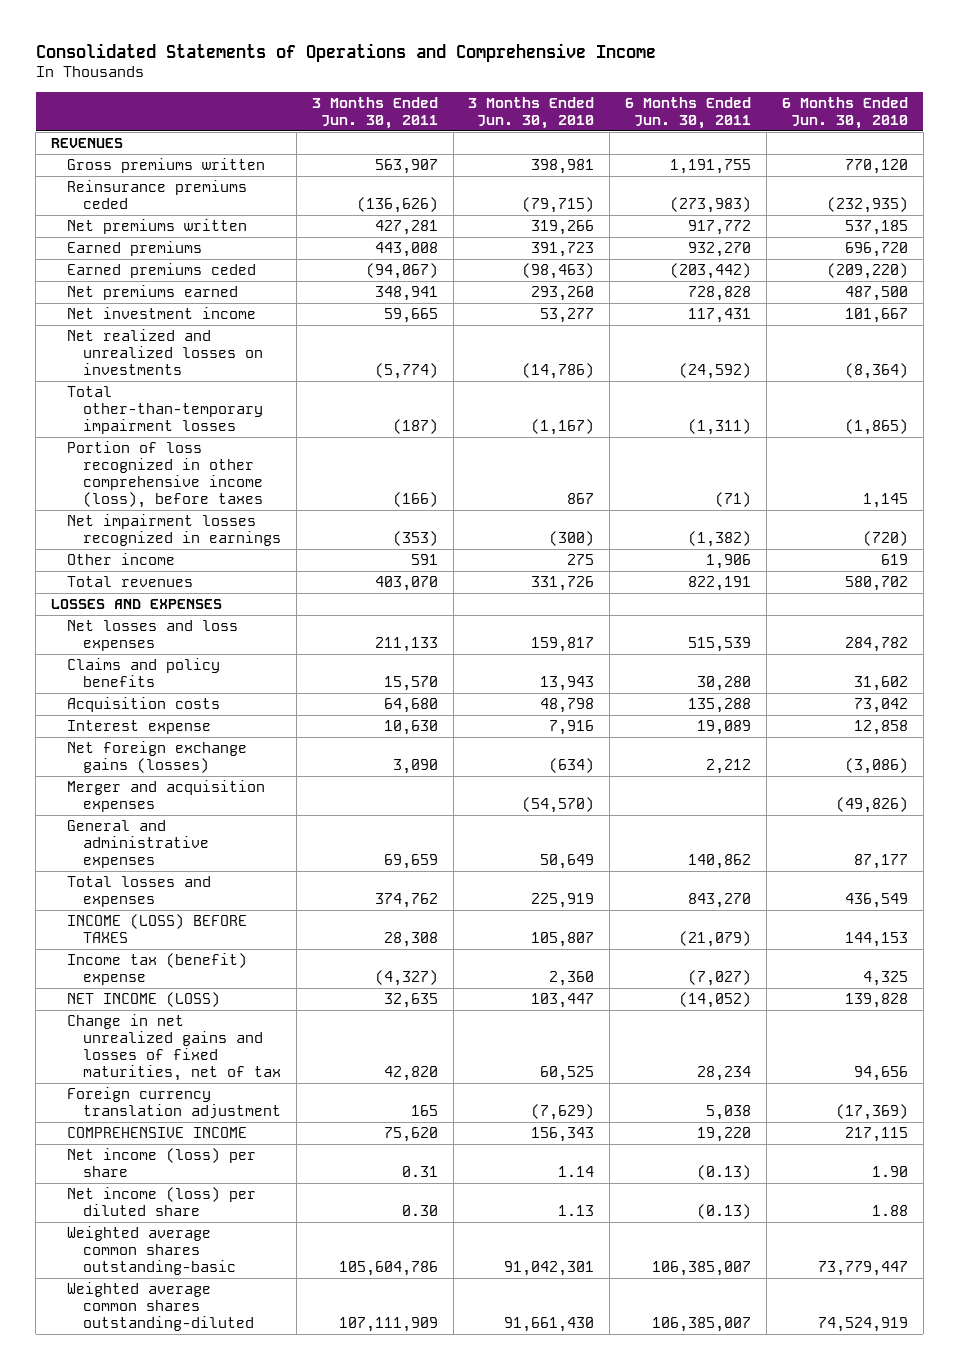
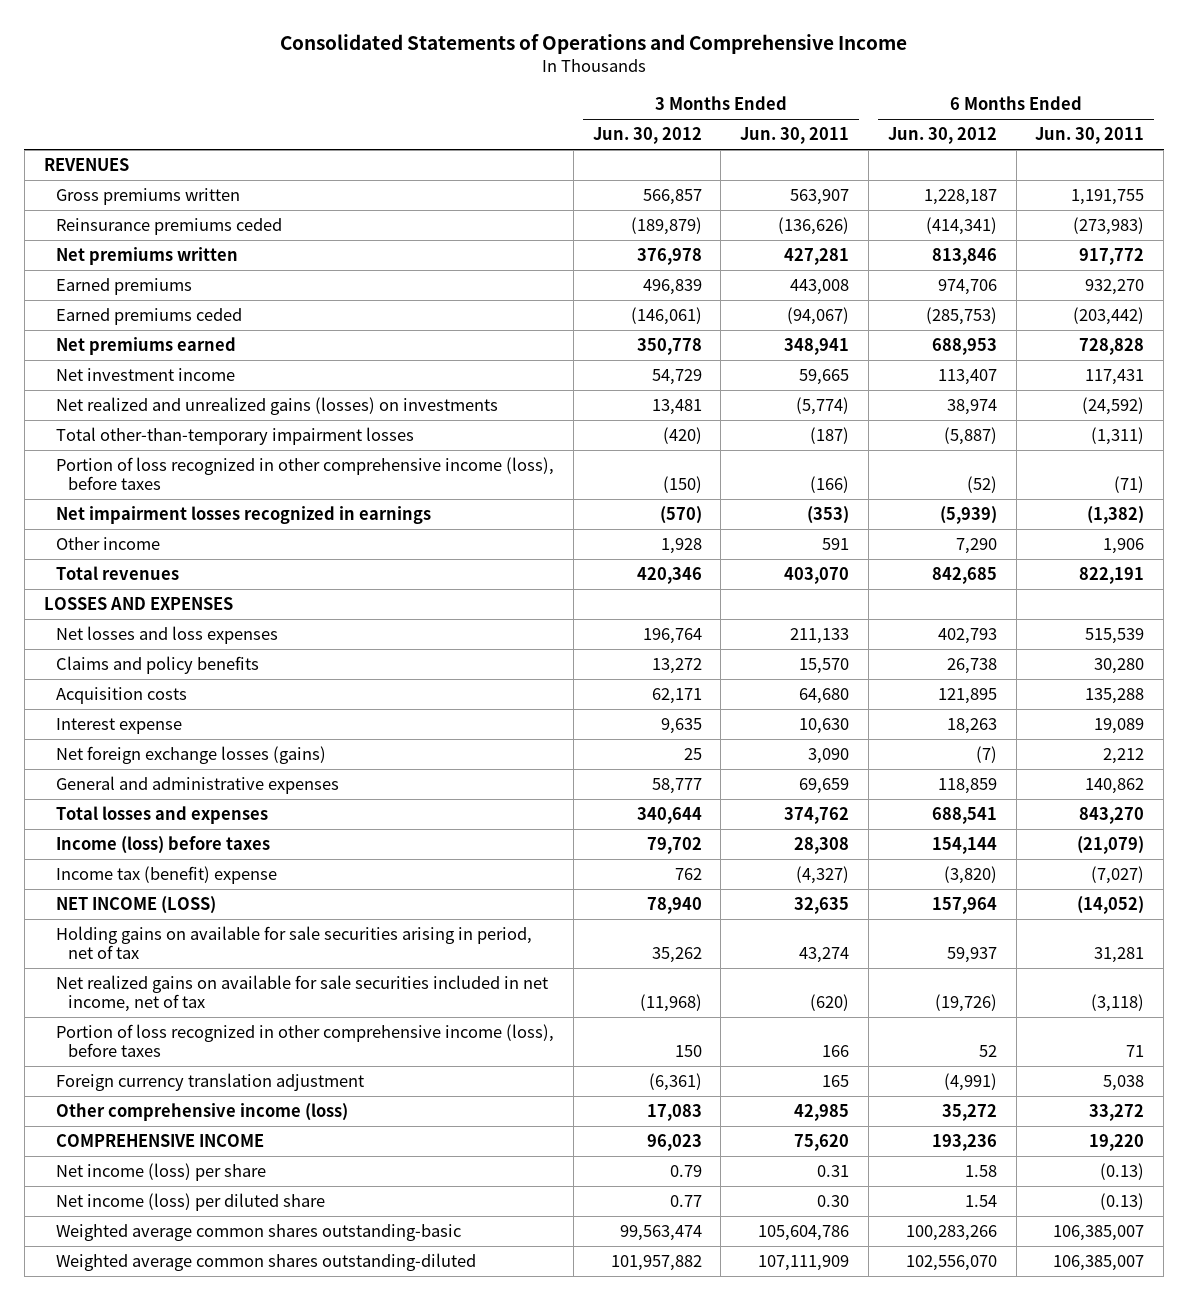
[468,96,595,129] 3 Months Ended Jun. 30, 2010 -> none
[782,96,909,129] 6 Months Ended Jun. 30, 2010 -> none
none -> [592,127,702,145] Jun. 30, 2012
none -> [887,127,997,145] Jun. 30, 2012
[67,329,263,375] Net realized and unrealized losses on investments -> [56,397,499,416] Net realized and unrealized gains (losses) on investments
[67,780,266,812] Merger and acquisition expenses -> none
[67,741,248,773] Net foreign exchange gains (losses) -> [56,746,327,765] Net foreign exchange losses (gains)
[67,914,248,943] INCOME (LOSS) BEFORE TAXES -> [56,836,271,855] Income (loss) before taxes
[67,1014,281,1081] Change in net unrealized gains and losses of fixed maturities, net of tax -> [56,926,533,960] Holding gains on available for sale securities arising in period, net of tax
[383,1065,438,1081] 42,820 -> [799,947,850,964] 43,274
[697,1065,752,1081] 28,234 -> [1094,947,1145,964] 31,281
none -> [56,975,549,1013] Net realized gains on available for sale securities included in net income, net of tax
none -> [56,1024,555,1058] Portion of loss recognized in other comprehensive income (loss), before taxes
none -> [56,1103,349,1122] Other comprehensive income (loss)

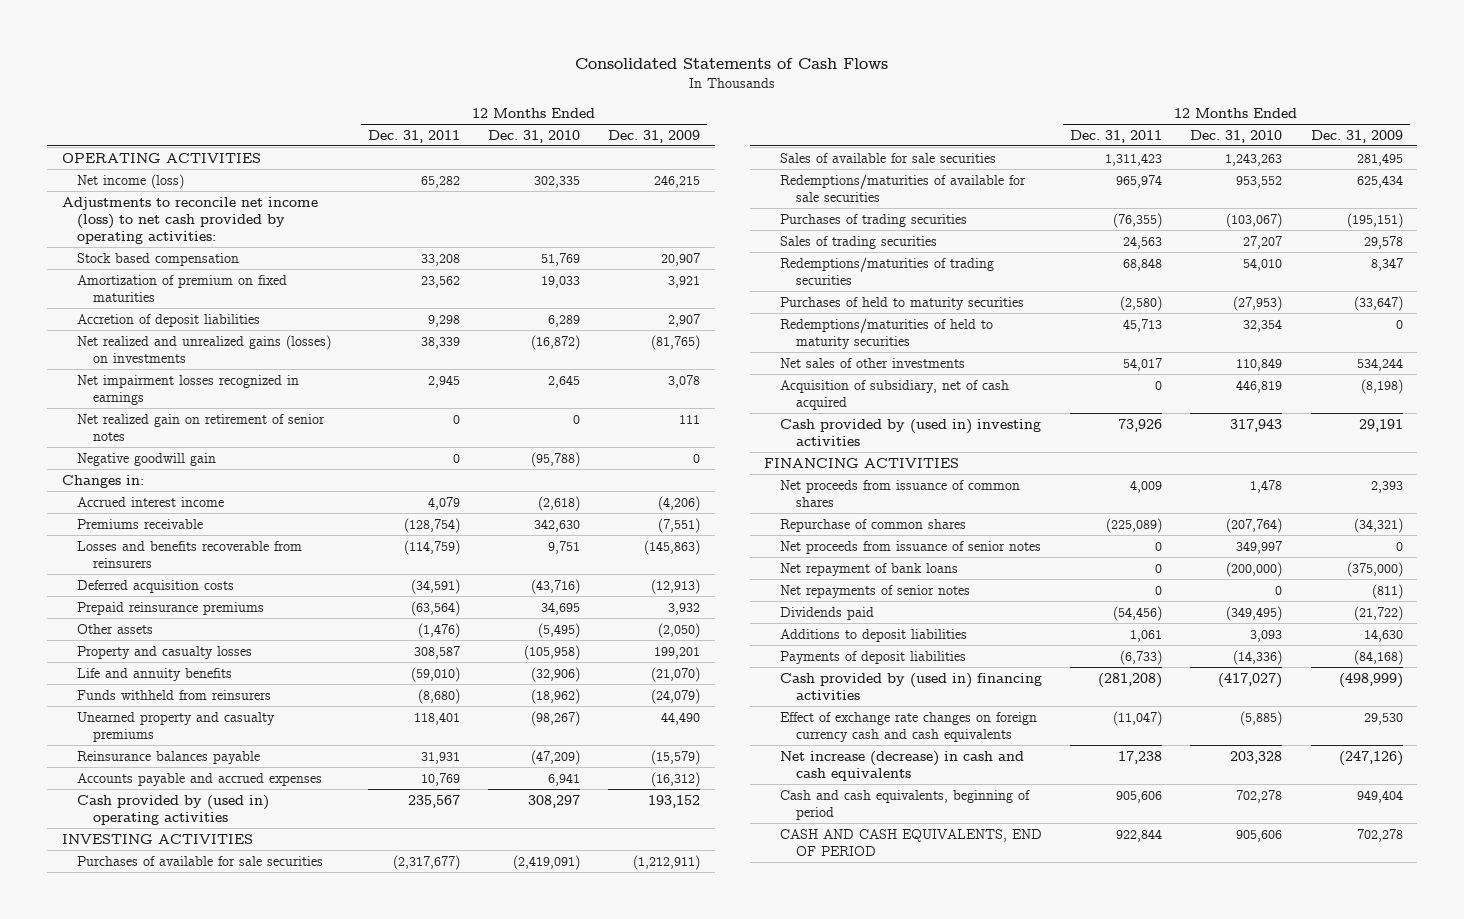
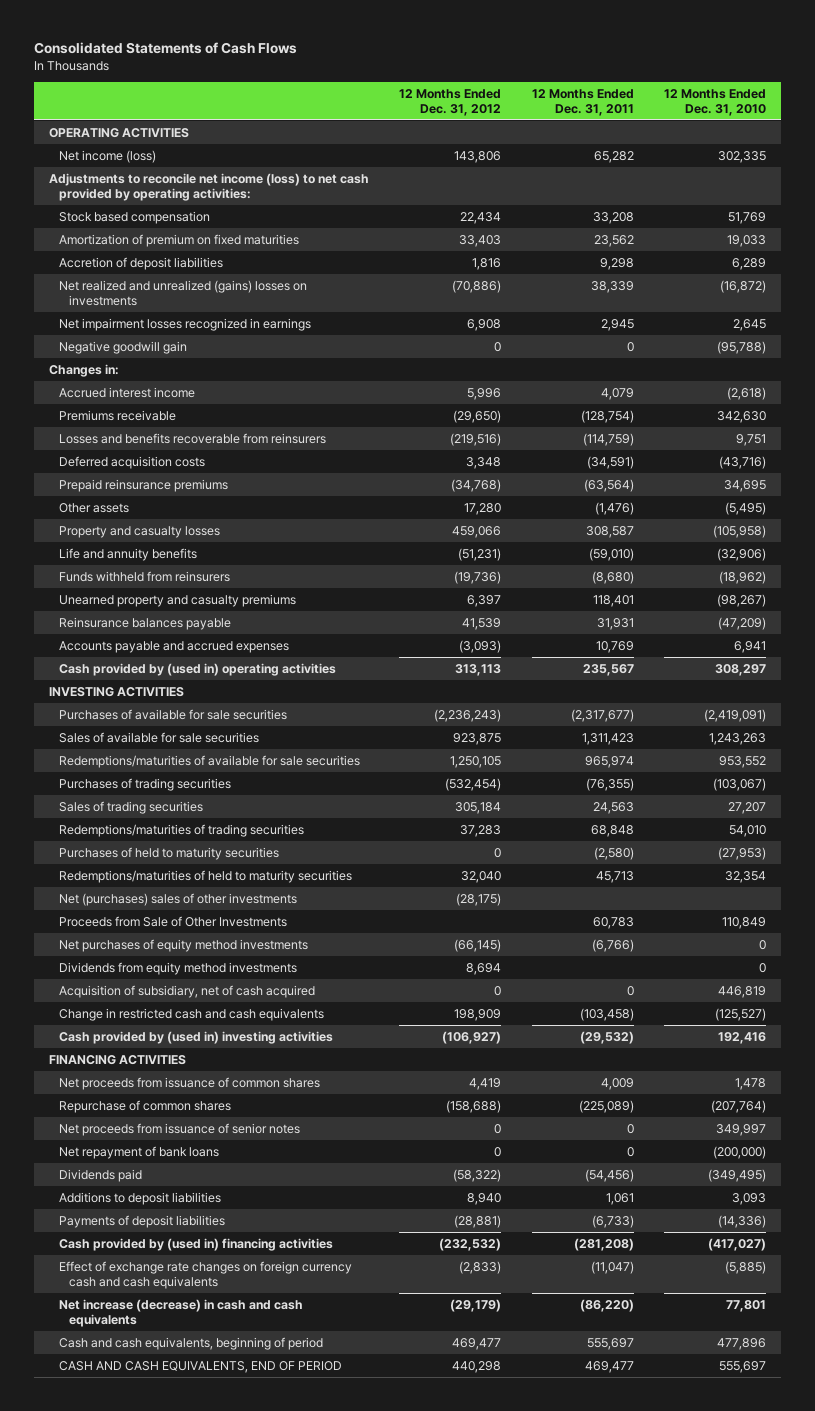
[608,129,701,143] Dec. 31, 2009 -> none
none -> [399,89,502,116] 12 Months Ended Dec. 31, 2012
[77,334,332,363] Net realized and unrealized gains (losses) on investments -> [58,279,307,306] Net realized and unrealized (gains) losses on investments
[77,413,326,441] Net realized gain on retirement of senior notes -> none
none -> [58,892,297,906] Net (purchases) sales of other investments
[779,357,965,368] Net sales of other investments -> [58,915,287,927] Proceeds from Sale of Other Investments
[1123,357,1163,371] 54,017 -> [592,916,634,929] 60,783
none -> [58,938,308,952] Net purchases of equity method investments
none -> [58,961,297,975] Dividends from equity method investments
none -> [58,1007,324,1021] Change in restricted cash and cash equivalents
[1118,418,1163,432] 73,926 -> [579,1030,634,1044] (29,532)
[1230,418,1283,432] 317,943 -> [717,1031,766,1044] 192,416
[779,584,970,598] Net repayments of senior notes -> none
[1118,750,1163,764] 17,238 -> [579,1298,634,1312] (86,220)
[1230,750,1283,764] 203,328 -> [725,1299,766,1312] 77,801
[1116,790,1163,803] 905,606 -> [586,1337,634,1350] 555,697
[1236,789,1283,803] 702,278 -> [716,1337,766,1350] 477,896
[1116,828,1163,842] 922,844 -> [584,1360,634,1373] 469,477
[1236,829,1283,842] 905,606 -> [718,1360,766,1373] 555,697

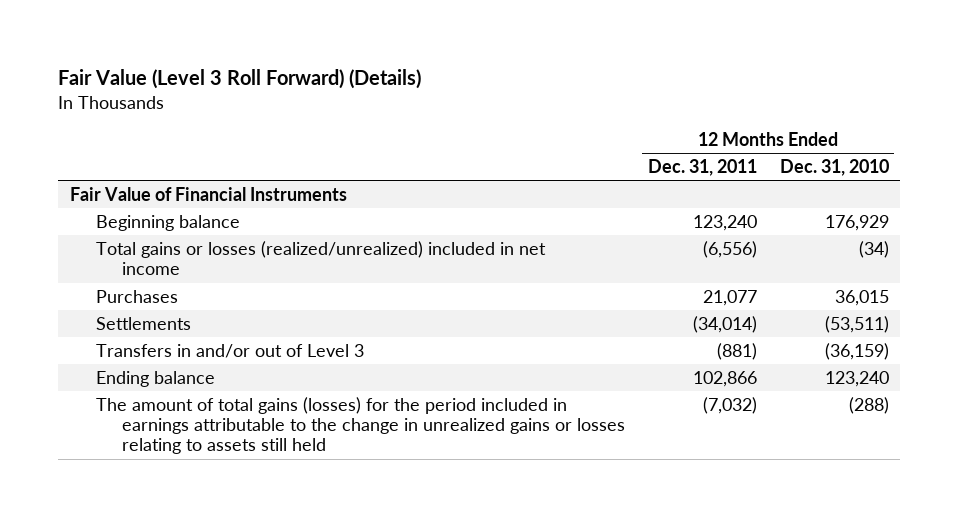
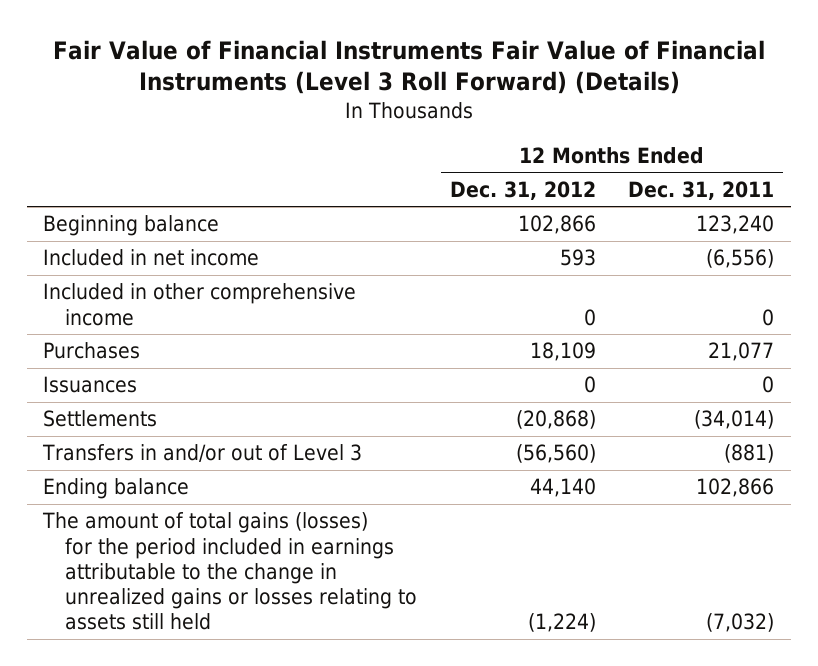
[58,69,422,90] Fair Value (Level 3 Roll Forward) (Details) -> [52,39,765,95] Fair Value of Financial Instruments Fair Value of Financial Instruments (Level 3 Roll Forward) (Details)
[779,158,889,176] Dec. 31, 2010 -> none
none -> [449,180,596,200] Dec. 31, 2012
[69,186,347,201] Fair Value of Financial Instruments -> none
[95,240,546,276] Total gains or losses (realized/unrealized) included in net income -> [43,249,260,267] Included in net income
none -> [43,283,357,326] Included in other comprehensive income
none -> [43,376,138,394] Issuances

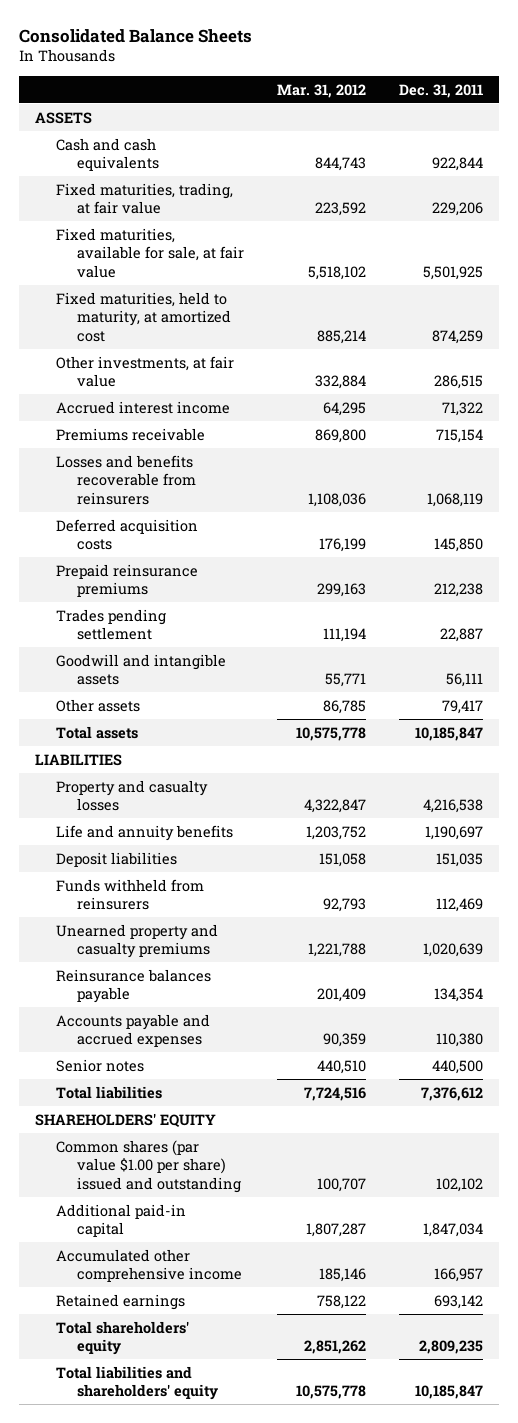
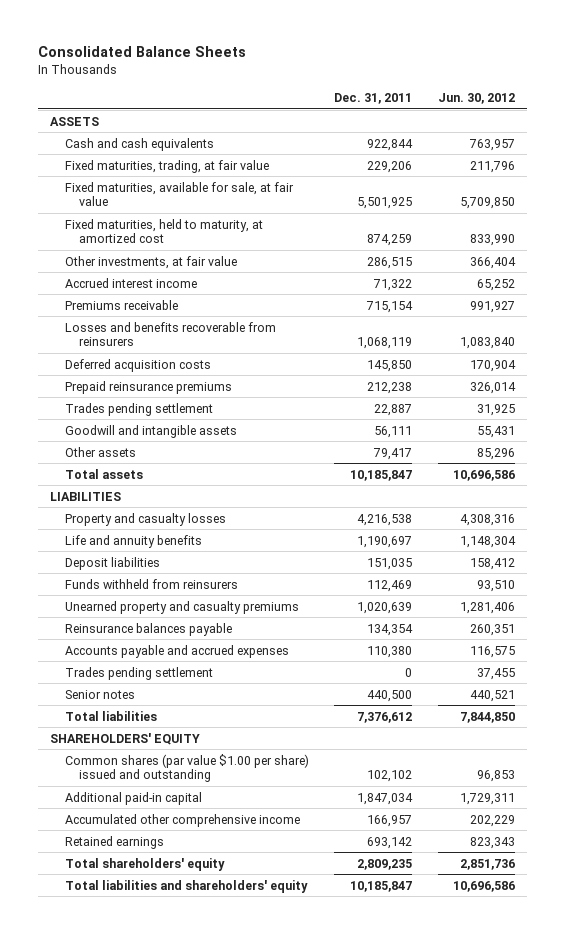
[276,83,366,98] Mar. 31, 2012 -> none
none -> [437,93,515,105] Jun. 30, 2012
none -> [64,666,213,680] Trades pending settlement

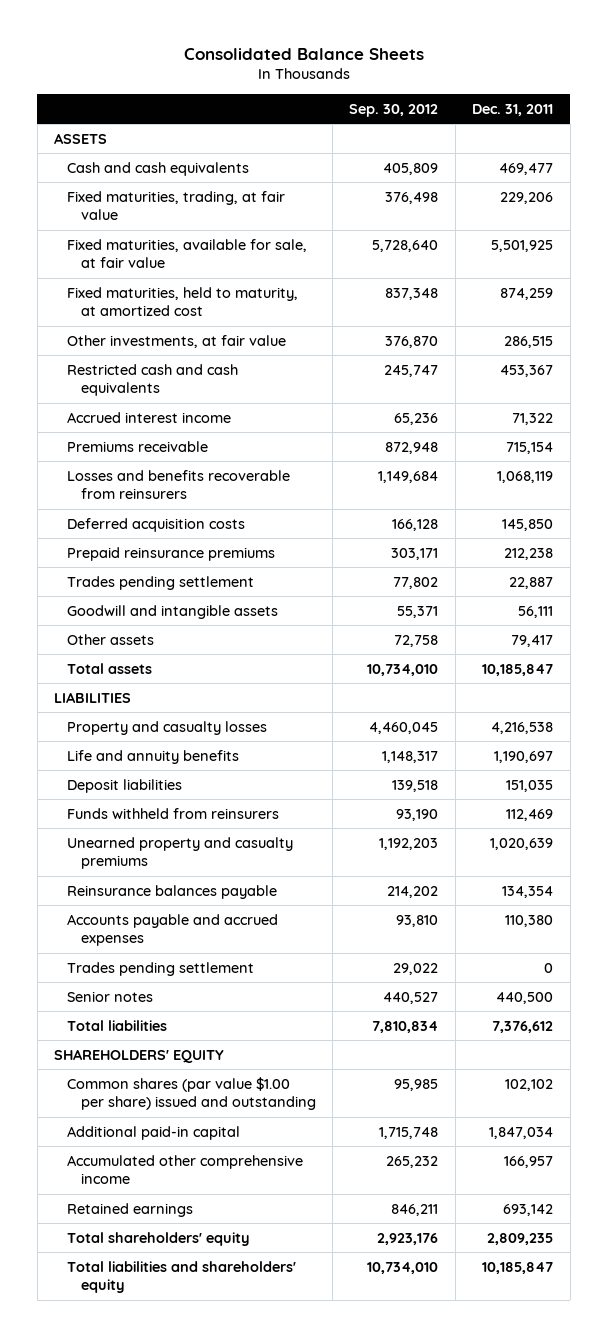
[437,93,515,105] Jun. 30, 2012 -> none
none -> [349,103,439,117] Sep. 30, 2012
[367,138,414,151] 922,844 -> [499,162,554,175] 469,477
none -> [67,363,239,397] Restricted cash and cash equivalents

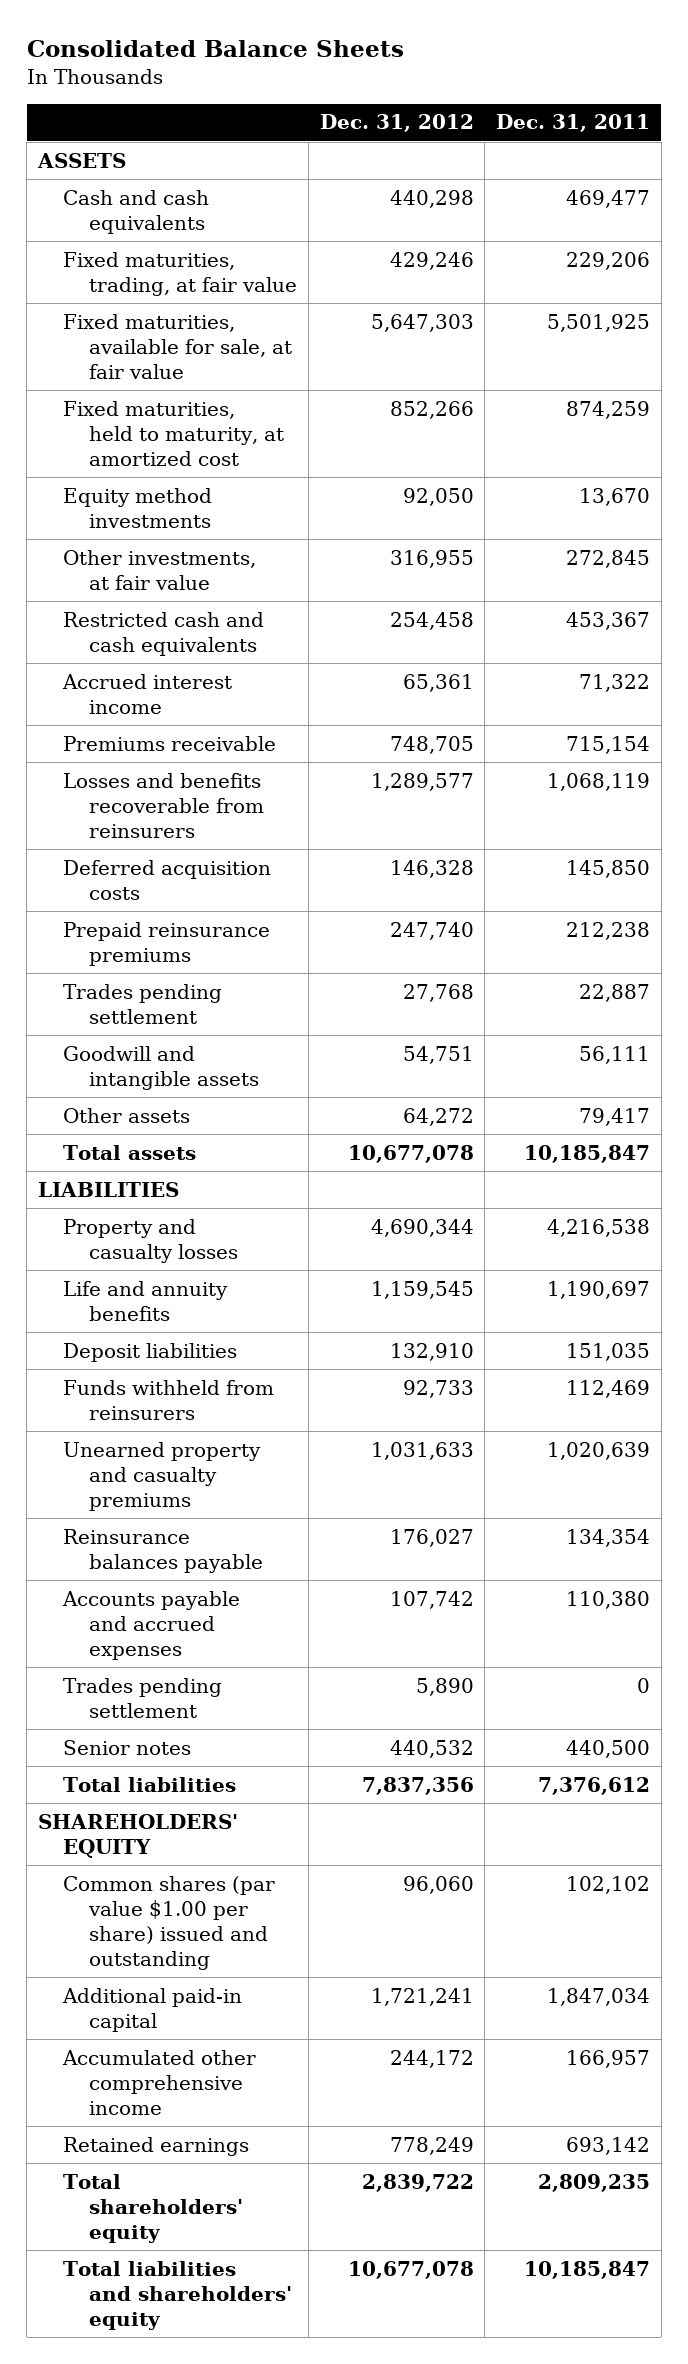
[349,103,439,117] Sep. 30, 2012 -> none
none -> [319,114,474,133] Dec. 31, 2012
none -> [63,487,213,528] Equity method investments
[504,335,554,348] 286,515 -> [566,549,651,568] 272,845

